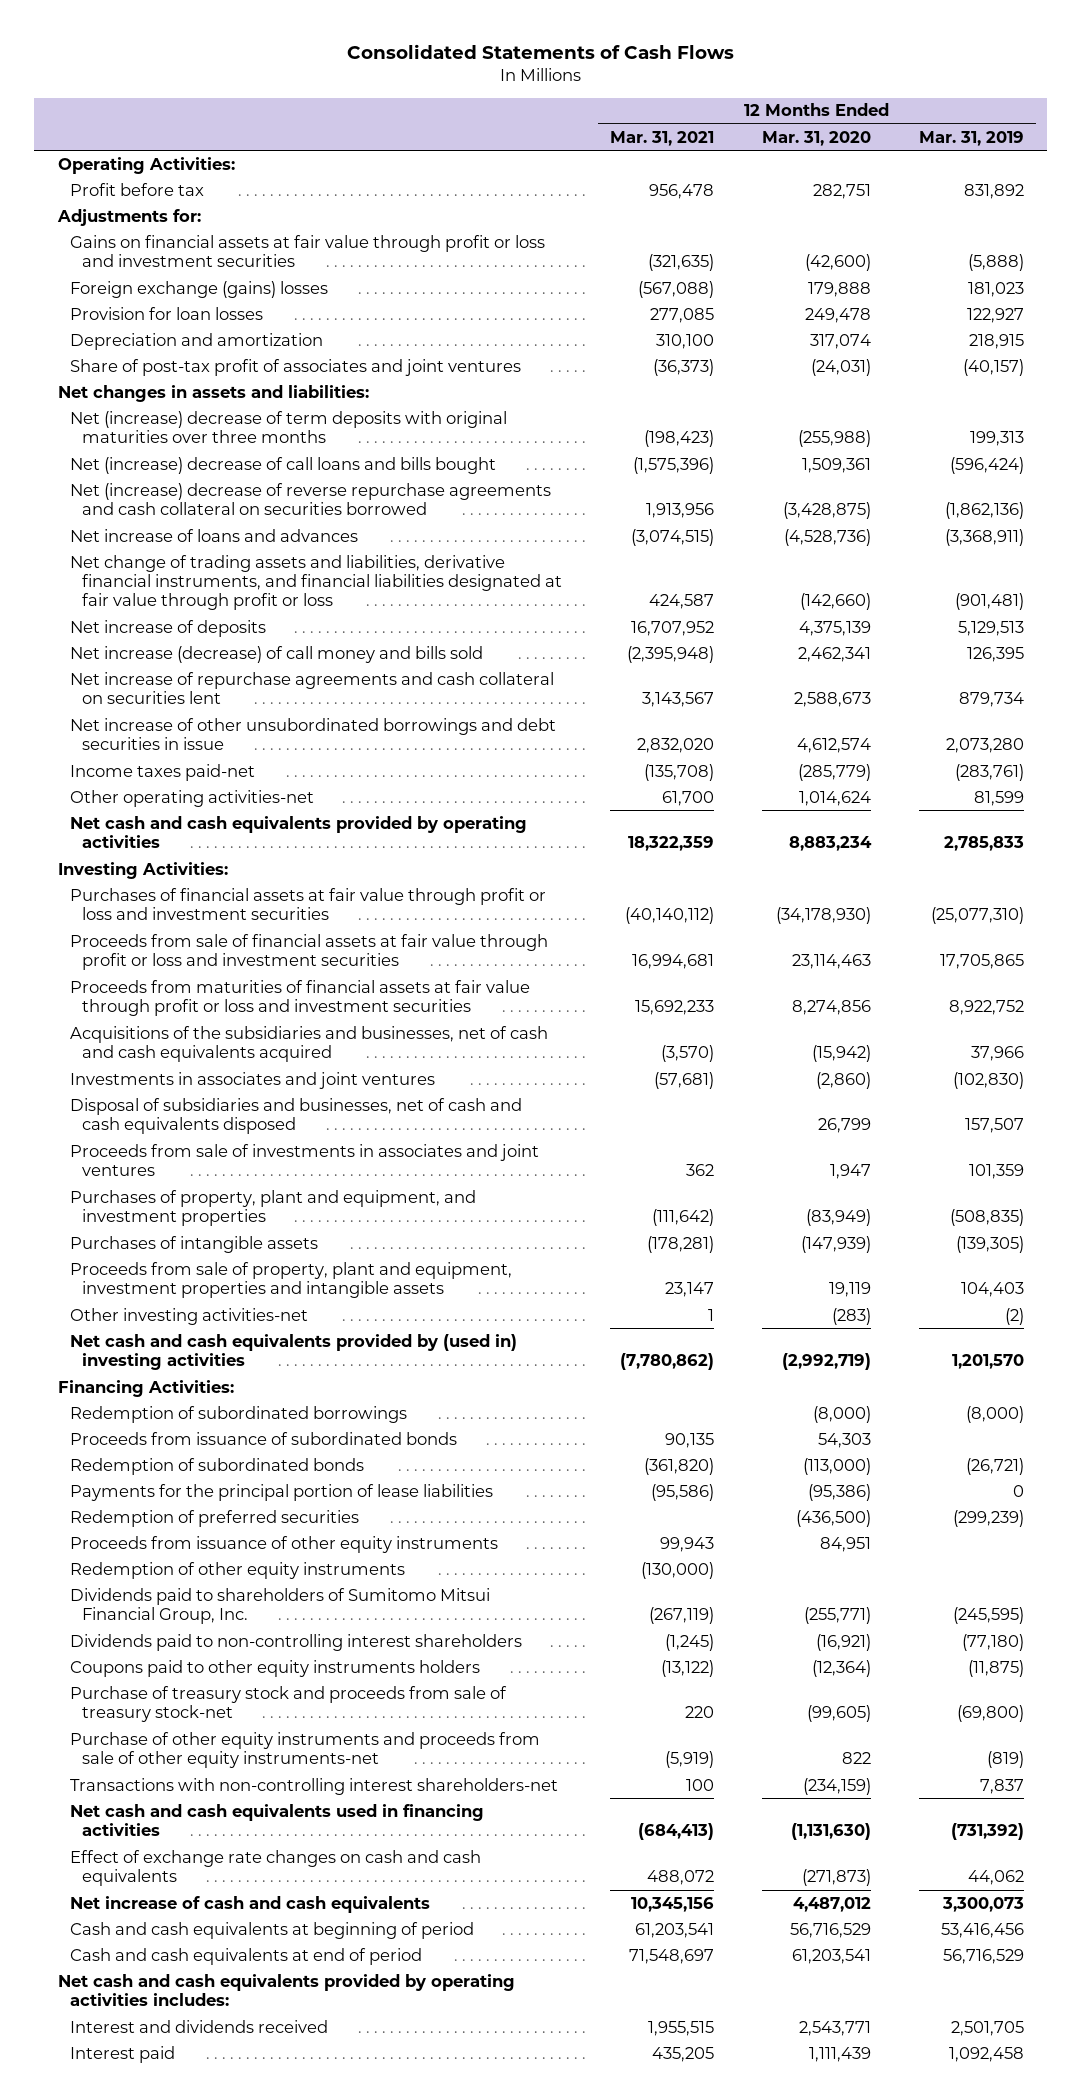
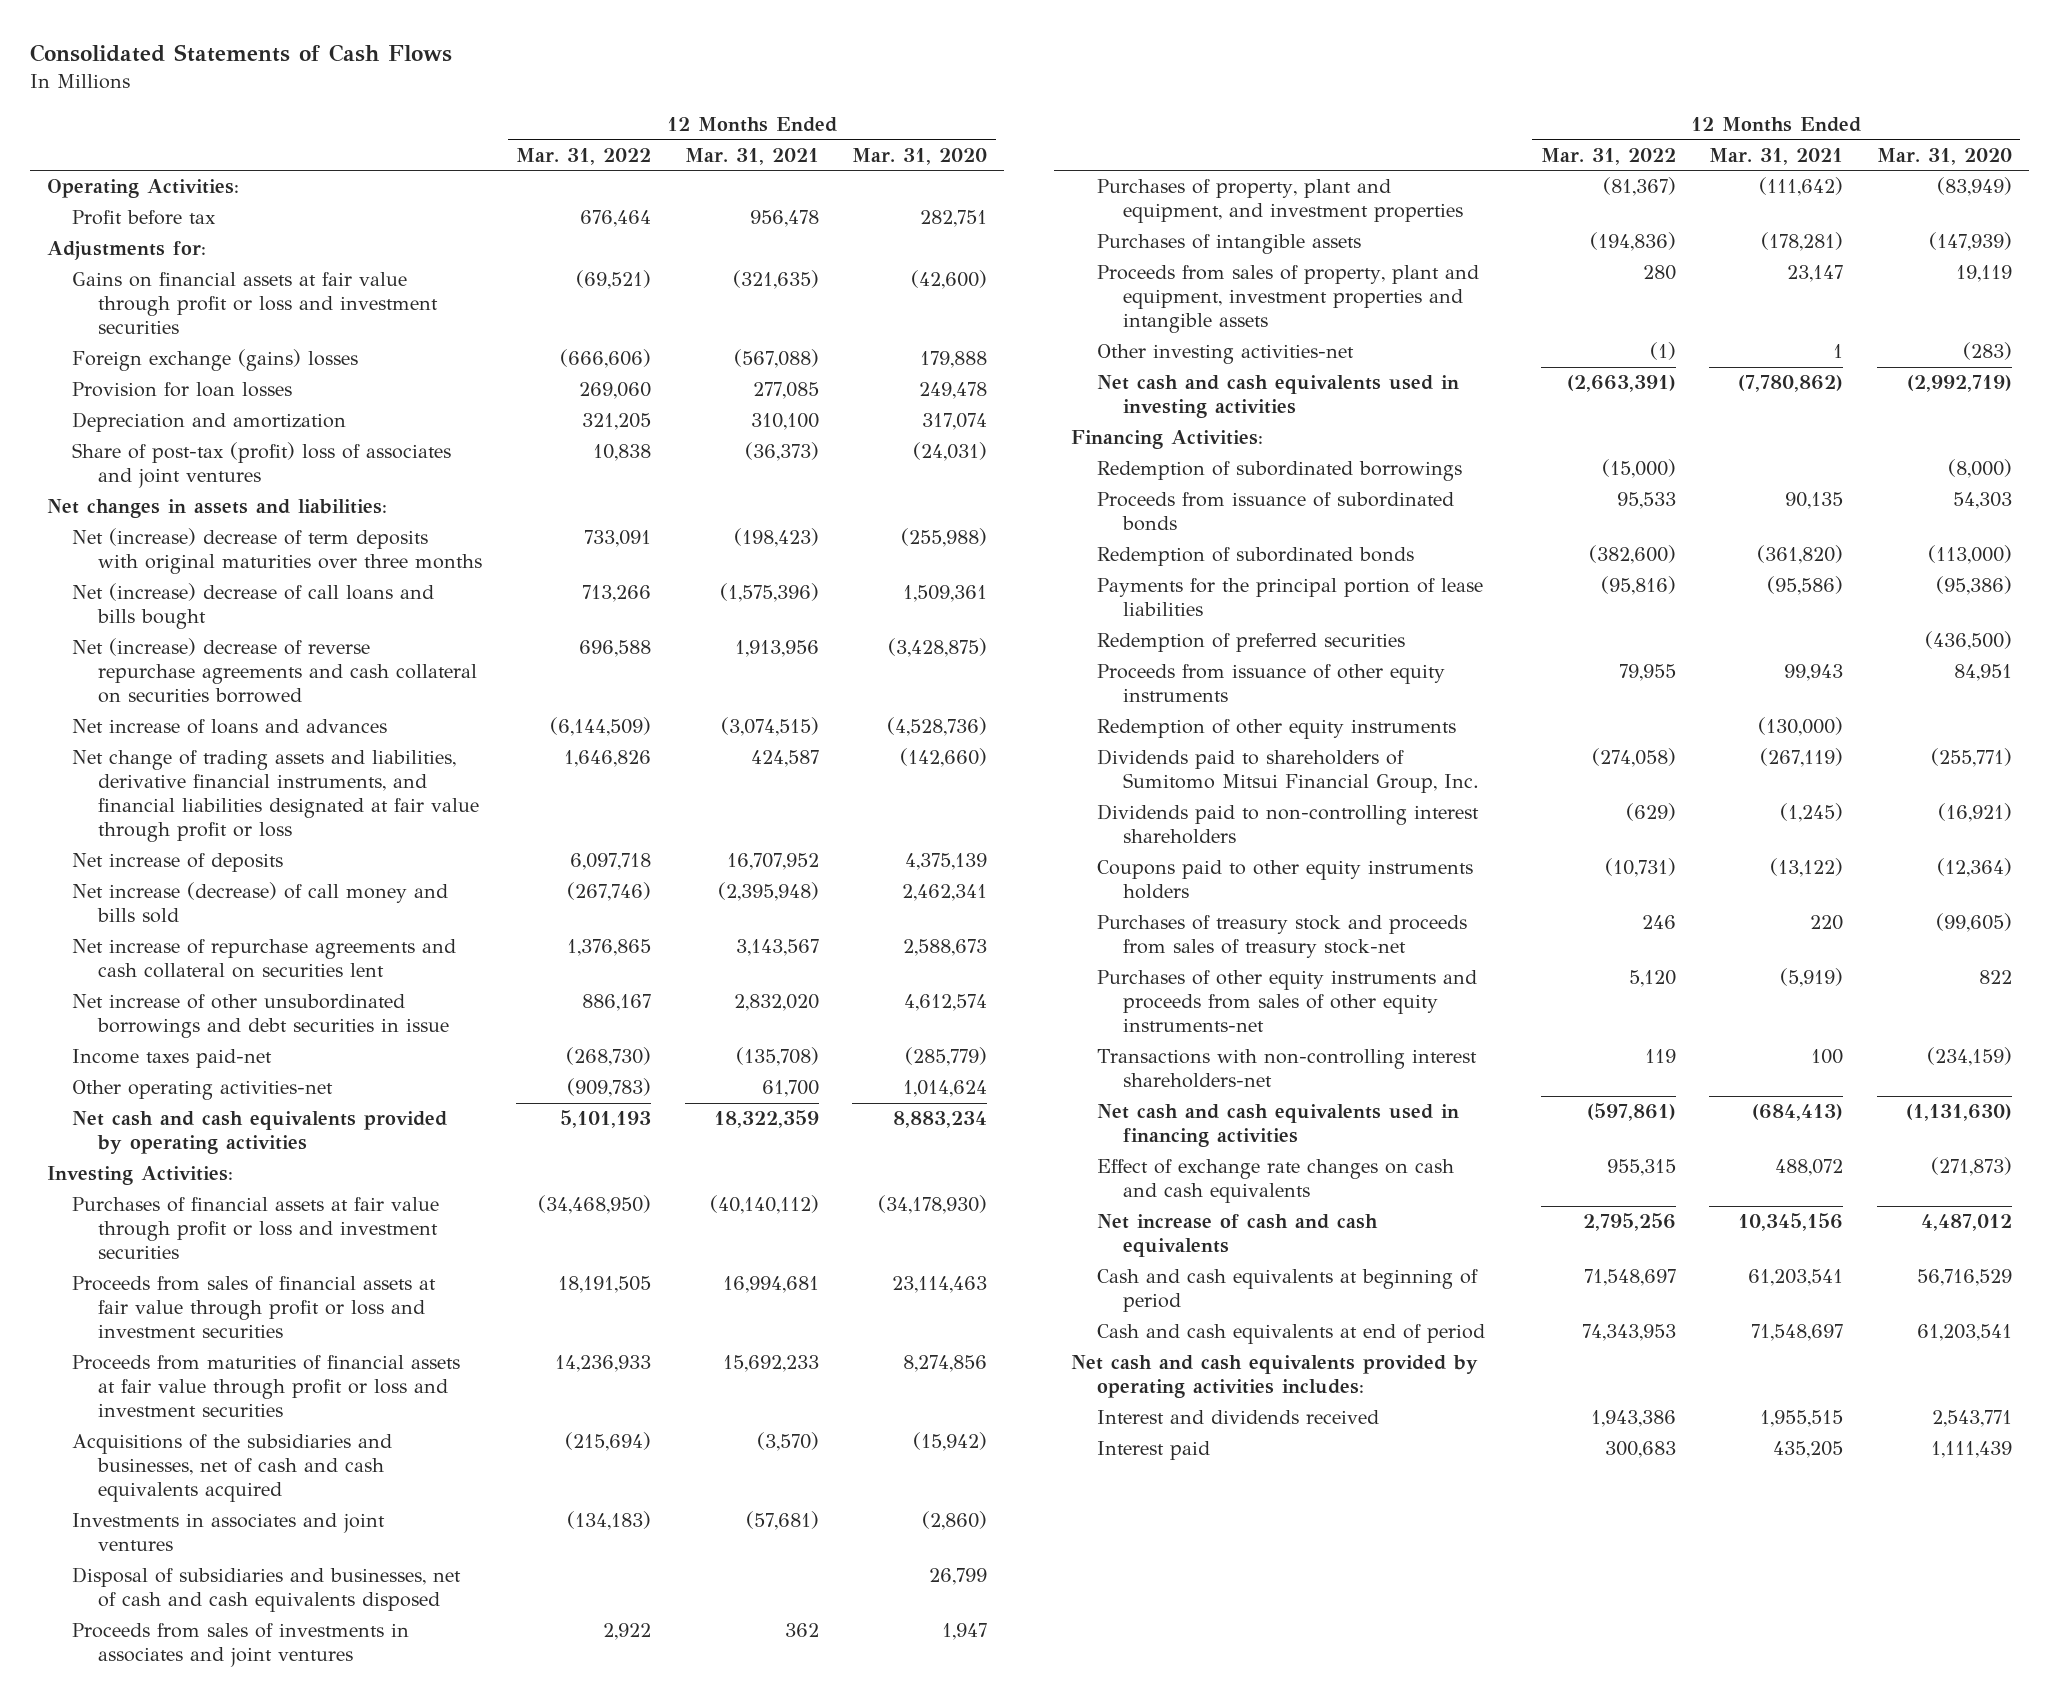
[918,130,1024,146] Mar. 31, 2019 -> none
none -> [515,147,651,165] Mar. 31, 2022
[70,358,522,376] Share of post-tax profit of associates and joint ventures -> [72,442,452,489] Share of post-tax (profit) loss of associates and joint ventures
[70,933,549,971] Proceeds from sale of financial assets at fair value through profit or loss and investment securities -> [72,1276,437,1339] Proceeds from sales of financial assets at fair value through profit or loss and investment securities
[70,1143,540,1177] Proceeds from sale of investments in associates and joint ventures -> [72,1623,410,1668] Proceeds from sales of investments in associates and joint ventures
[70,1261,513,1299] Proceeds from sale of property, plant and equipment, investment properties and intangible assets -> [1097,265,1480,334] Proceeds from sales of property, plant and equipment, investment properties and intangible assets
[70,1333,518,1371] Net cash and cash equivalents provided by (used in) investing activities -> [1097,375,1460,419] Net cash and cash equivalents used in investing activities
[70,1685,508,1723] Purchase of treasury stock and proceeds from sale of treasury stock-net -> [1097,915,1468,959] Purchases of treasury stock and proceeds from sales of treasury stock-net
[70,1731,541,1769] Purchase of other equity instruments and proceeds from sale of other equity instruments-net -> [1097,970,1478,1033] Purchases of other equity instruments and proceeds from sales of other equity instruments-net

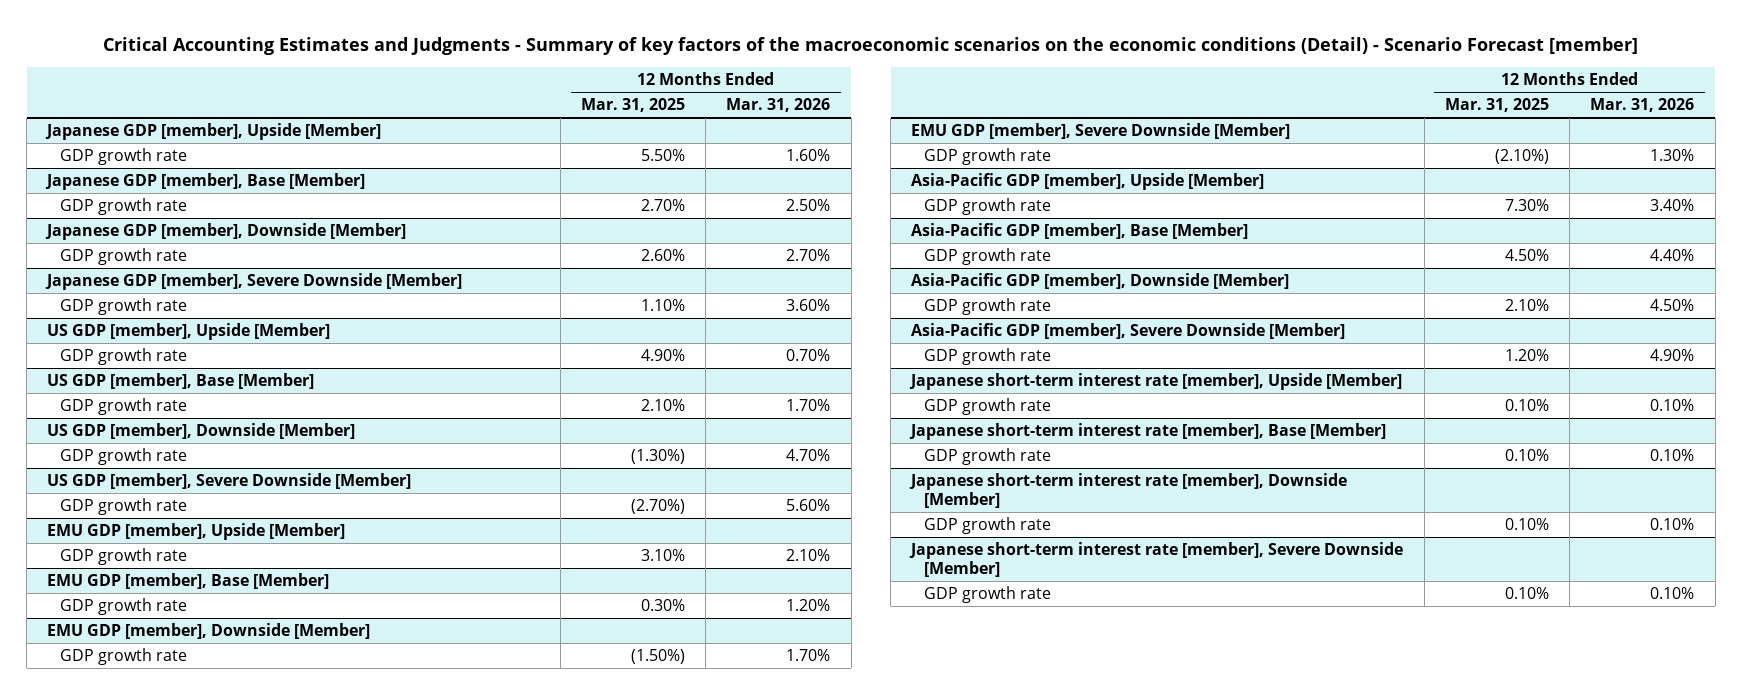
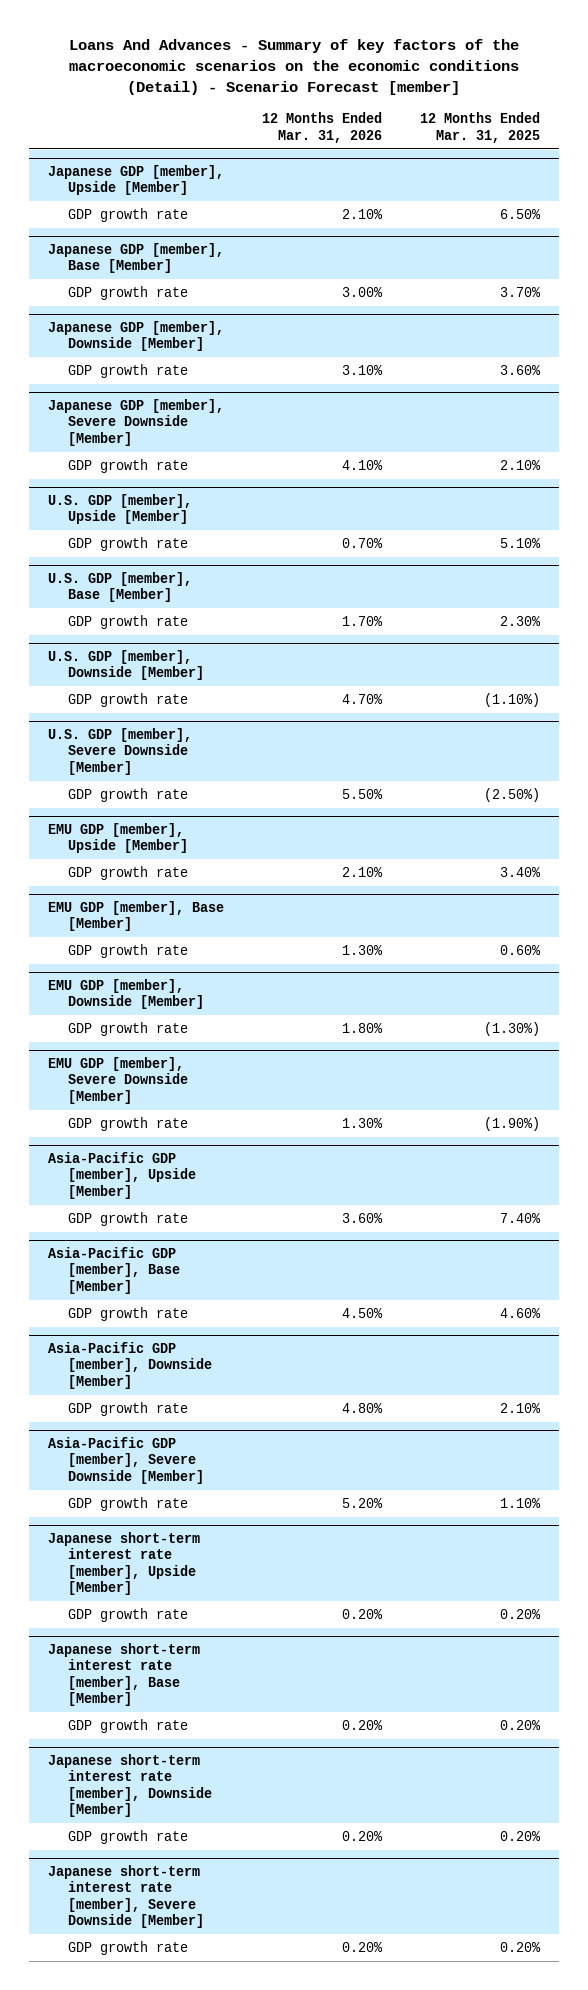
[102,37,1638,56] Critical Accounting Estimates and Judgments - Summary of key factors of the macroeconomic scenarios on the economic conditions (Detail) - Scenario Forecast [member] -> [68,38,519,95] Loans And Advances - Summary of key factors of the macroeconomic scenarios on the economic conditions (Detail) - Scenario Forecast [member]
[640,149,685,162] 5.50% -> [499,208,541,219] 6.50%
[786,149,831,162] 1.60% -> [341,208,383,219] 2.10%
[640,199,685,212] 2.70% -> [499,286,541,297] 3.70%
[786,199,831,212] 2.50% -> [341,286,383,297] 3.00%
[640,249,685,262] 2.60% -> [499,364,541,375] 3.60%
[786,249,831,262] 2.70% -> [341,364,383,375] 3.10%
[640,299,685,312] 1.10% -> [499,459,541,470] 2.10%
[786,299,831,312] 3.60% -> [341,459,383,470] 4.10%
[47,323,331,341] US GDP [member], Upside [Member] -> [47,494,192,525] U.S. GDP [member], Upside [Member]
[640,349,685,362] 4.90% -> [499,537,541,548] 5.10%
[47,373,315,390] US GDP [member], Base [Member] -> [47,572,192,603] U.S. GDP [member], Base [Member]
[640,399,685,412] 2.10% -> [499,615,541,626] 2.30%
[47,423,356,440] US GDP [member], Downside [Member] -> [47,650,204,681] U.S. GDP [member], Downside [Member]
[630,449,685,465] (1.30%) -> [483,692,540,707] (1.10%)
[47,473,412,490] US GDP [member], Severe Downside [Member] -> [47,728,192,775] U.S. GDP [member], Severe Downside [Member]
[630,499,685,515] (2.70%) -> [483,787,540,802] (2.50%)
[786,499,831,512] 5.60% -> [341,788,383,799] 5.50%
[640,549,685,562] 3.10% -> [499,866,541,877] 3.40%
[640,599,685,612] 0.30% -> [499,944,541,955] 0.60%
[786,599,831,612] 1.20% -> [341,944,383,955] 1.30%
[630,649,685,665] (1.50%) -> [483,1021,540,1036] (1.30%)
[786,649,831,662] 1.70% -> [341,1022,383,1033] 1.80%
[1494,149,1549,165] (2.10%) -> [483,1116,540,1131] (1.90%)
[1504,199,1549,212] 7.30% -> [499,1212,541,1223] 7.40%
[1650,199,1695,212] 3.40% -> [341,1212,383,1223] 3.60%
[1504,249,1549,262] 4.50% -> [499,1307,541,1318] 4.60%
[1650,249,1695,262] 4.40% -> [341,1307,383,1318] 4.50%
[1650,299,1695,312] 4.50% -> [341,1402,383,1413] 4.80%
[1504,349,1549,362] 1.20% -> [499,1497,541,1508] 1.10%
[1650,349,1695,362] 4.90% -> [341,1497,383,1508] 5.20%
[1504,399,1549,412] 0.10% -> [499,1608,541,1619] 0.20%
[1650,399,1695,412] 0.10% -> [341,1608,383,1619] 0.20%
[1504,449,1549,462] 0.10% -> [499,1719,541,1730] 0.20%
[1650,449,1695,462] 0.10% -> [341,1719,383,1730] 0.20%
[1504,518,1549,531] 0.10% -> [499,1830,541,1841] 0.20%
[1650,518,1695,531] 0.10% -> [341,1830,383,1841] 0.20%
[1504,587,1549,600] 0.10% -> [499,1941,541,1952] 0.20%
[1650,587,1695,600] 0.10% -> [341,1941,383,1952] 0.20%

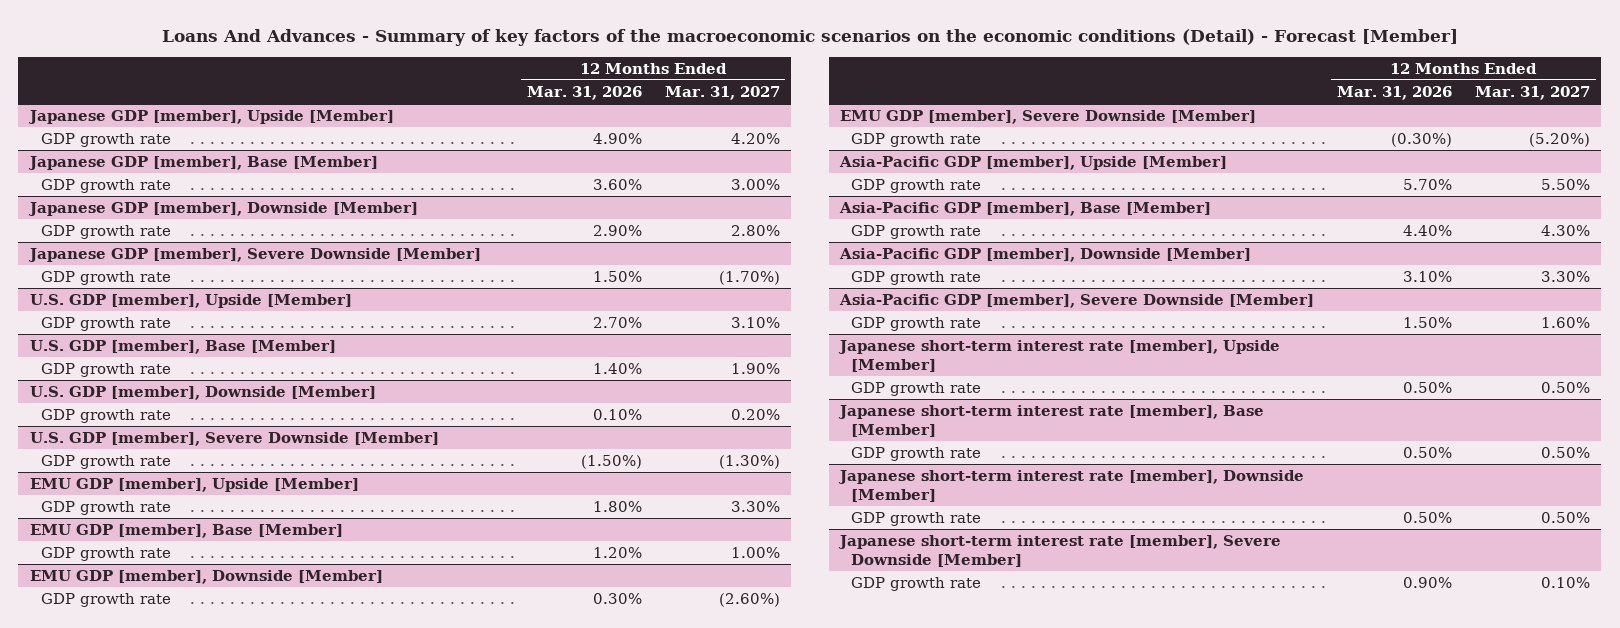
[68,38,519,95] Loans And Advances - Summary of key factors of the macroeconomic scenarios on the economic conditions (Detail) - Scenario Forecast [member] -> [161,28,1458,46] Loans And Advances - Summary of key factors of the macroeconomic scenarios on the economic conditions (Detail) - Forecast [Member]
[419,112,540,143] 12 Months Ended Mar. 31, 2025 -> none
none -> [664,86,780,101] Mar. 31, 2027
[341,208,383,219] 2.10% -> [592,133,642,145] 4.90%
[341,286,383,297] 3.00% -> [592,179,642,191] 3.60%
[341,364,383,375] 3.10% -> [592,225,642,237] 2.90%
[341,459,383,470] 4.10% -> [592,271,642,283] 1.50%
[341,537,383,548] 0.70% -> [592,317,642,329] 2.70%
[341,615,383,626] 1.70% -> [592,363,642,375] 1.40%
[341,693,383,704] 4.70% -> [592,409,642,421] 0.10%
[341,788,383,799] 5.50% -> [580,455,642,470] (1.50%)
[341,866,383,877] 2.10% -> [592,501,642,513] 1.80%
[341,944,383,955] 1.30% -> [592,547,642,559] 1.20%
[341,1022,383,1033] 1.80% -> [592,593,642,605] 0.30%
[341,1117,383,1128] 1.30% -> [1391,133,1453,148] (0.30%)
[341,1212,383,1223] 3.60% -> [1403,179,1453,191] 5.70%
[341,1307,383,1318] 4.50% -> [1403,225,1453,237] 4.40%
[341,1402,383,1413] 4.80% -> [1403,271,1453,283] 3.10%
[341,1497,383,1508] 5.20% -> [1403,317,1453,329] 1.50%
[341,1608,383,1619] 0.20% -> [1403,382,1453,394] 0.50%
[341,1719,383,1730] 0.20% -> [1403,447,1453,459] 0.50%
[341,1830,383,1841] 0.20% -> [1403,512,1453,524] 0.50%
[341,1941,383,1952] 0.20% -> [1403,577,1453,589] 0.90%

